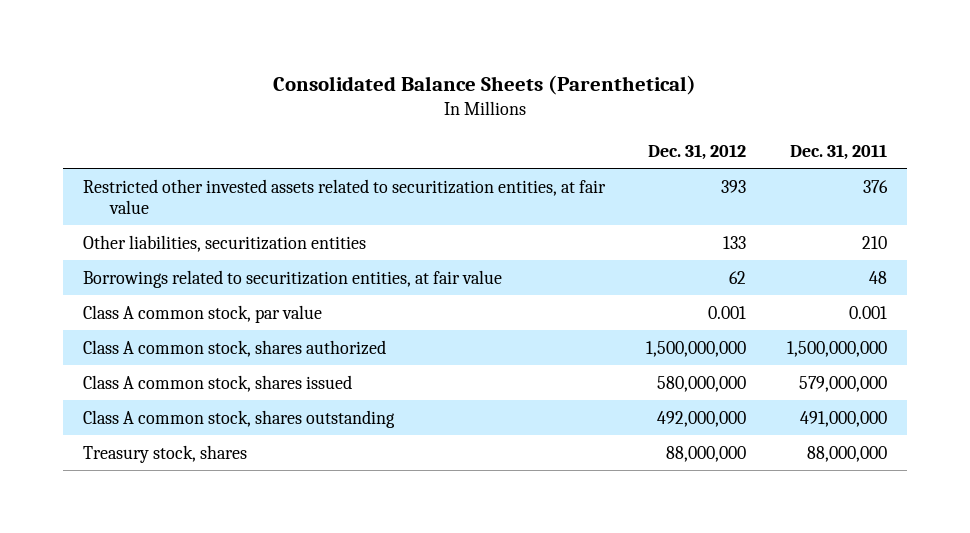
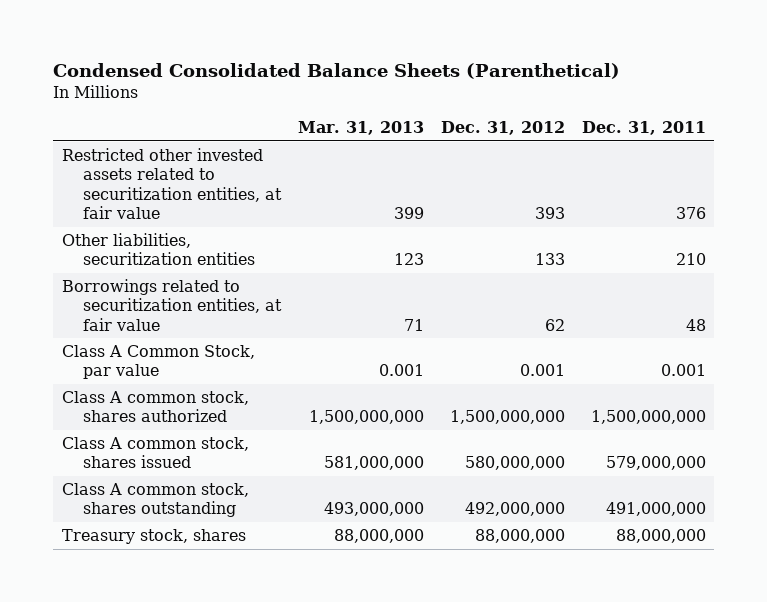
[272,74,696,95] Consolidated Balance Sheets (Parenthetical) -> [53,63,621,80] Condensed Consolidated Balance Sheets (Parenthetical)
none -> [297,120,424,135] Mar. 31, 2013
[83,304,323,323] Class A common stock, par value -> [61,345,255,380] Class A Common Stock, par value

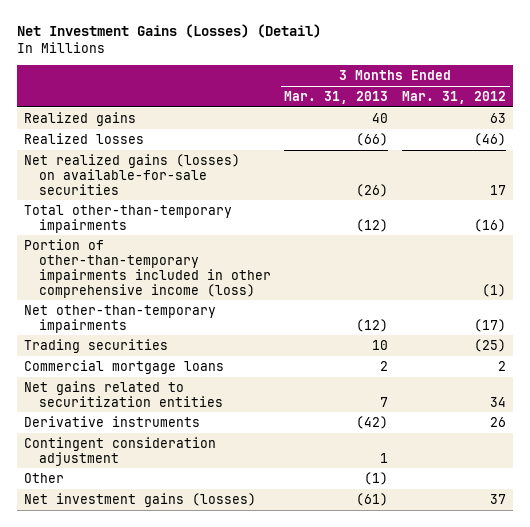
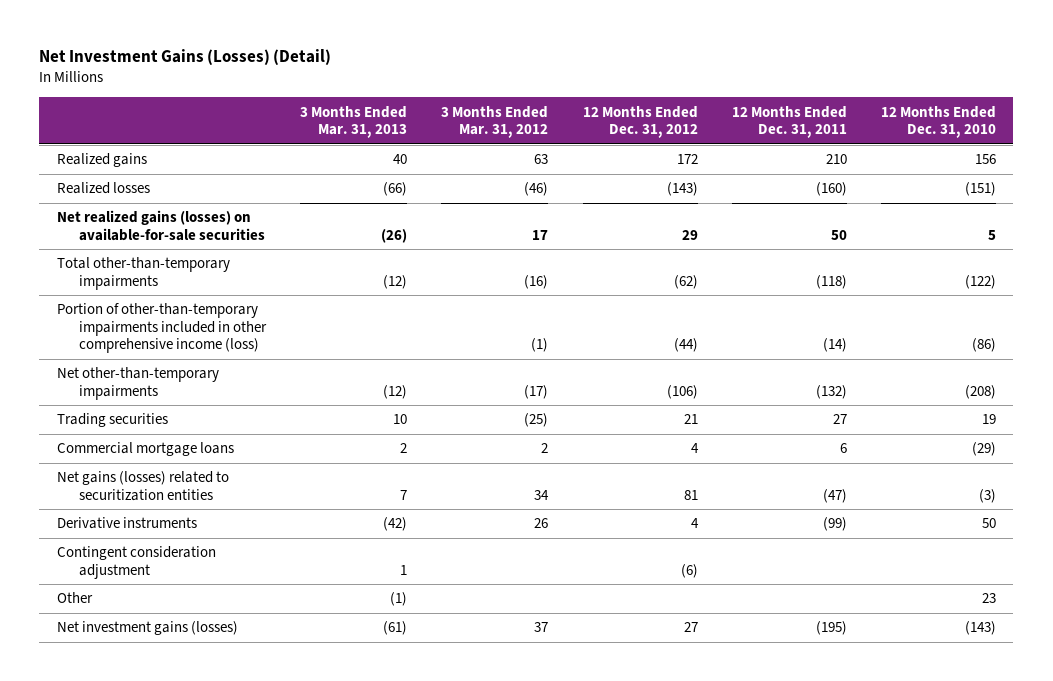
none -> [582,105,698,139] 12 Months Ended Dec. 31, 2012
none -> [731,105,847,139] 12 Months Ended Dec. 31, 2011
none -> [881,105,997,139] 12 Months Ended Dec. 31, 2010
[24,380,223,407] Net gains related to securitization entities -> [56,471,229,501] Net gains (losses) related to securitization entities

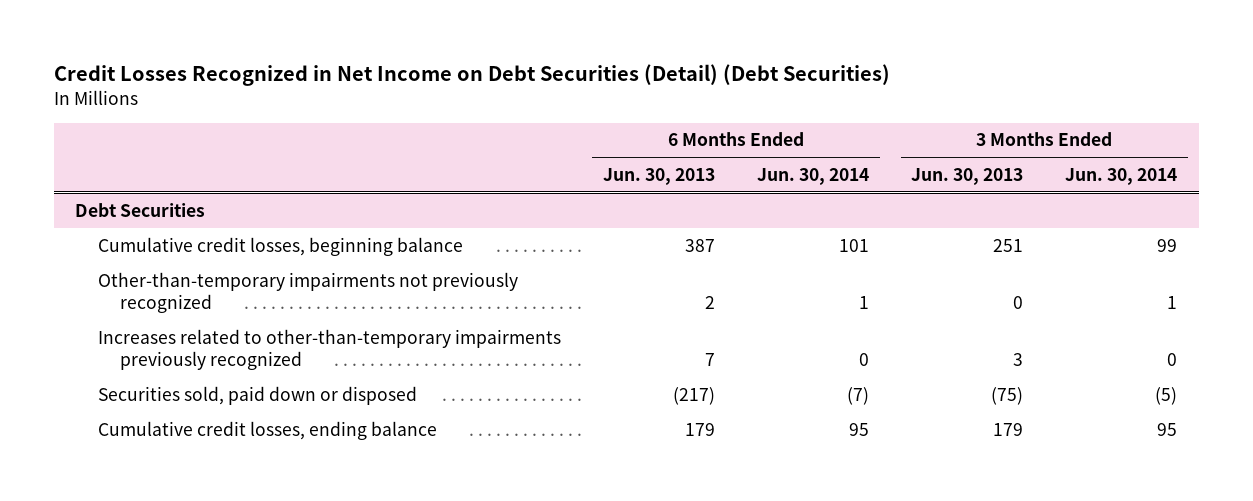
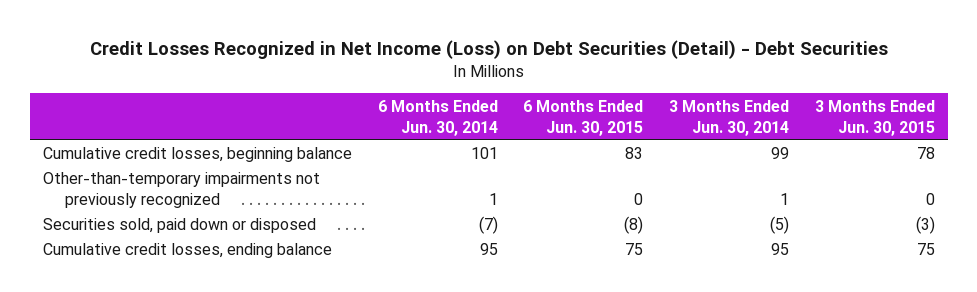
[54,64,891,87] Credit Losses Recognized in Net Income on Debt Securities (Detail) (Debt Securities) -> [89,40,888,60] Credit Losses Recognized in Net Income (Loss) on Debt Securities (Detail) - Debt Securities
[602,168,715,186] Jun. 30, 2013 -> none
[911,168,1024,186] Jun. 30, 2013 -> none
none -> [523,99,644,136] 6 Months Ended Jun. 30, 2015
none -> [814,99,935,136] 3 Months Ended Jun. 30, 2015
[75,202,206,217] Debt Securities -> none
[97,328,561,371] Increases related to other-than-temporary impairments previously recognized -> none

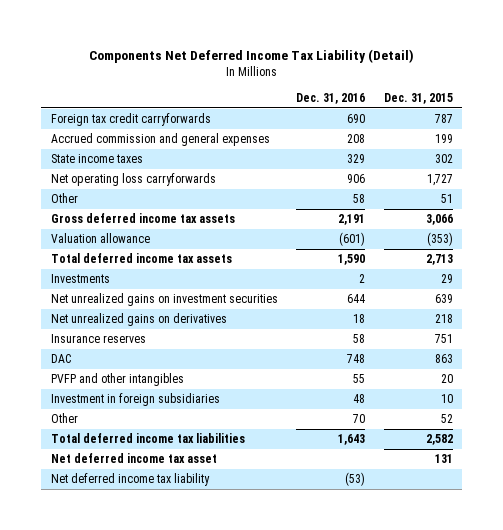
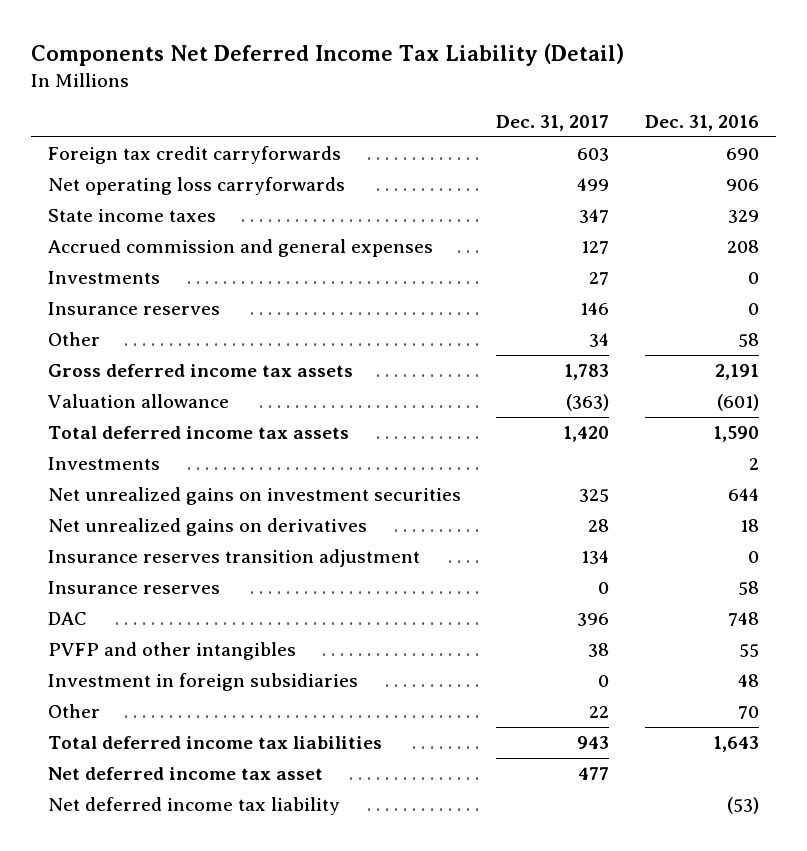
[383,92,453,104] Dec. 31, 2015 -> none
none -> [496,114,610,131] Dec. 31, 2017
[50,154,143,164] State income taxes -> [48,209,217,223] State income taxes
[50,133,270,147] Accrued commission and general expenses -> [48,239,434,258] Accrued commission and general expenses
none -> [48,271,161,285] Investments
none -> [48,302,221,316] Insurance reserves
none -> [48,549,421,568] Insurance reserves transition adjustment

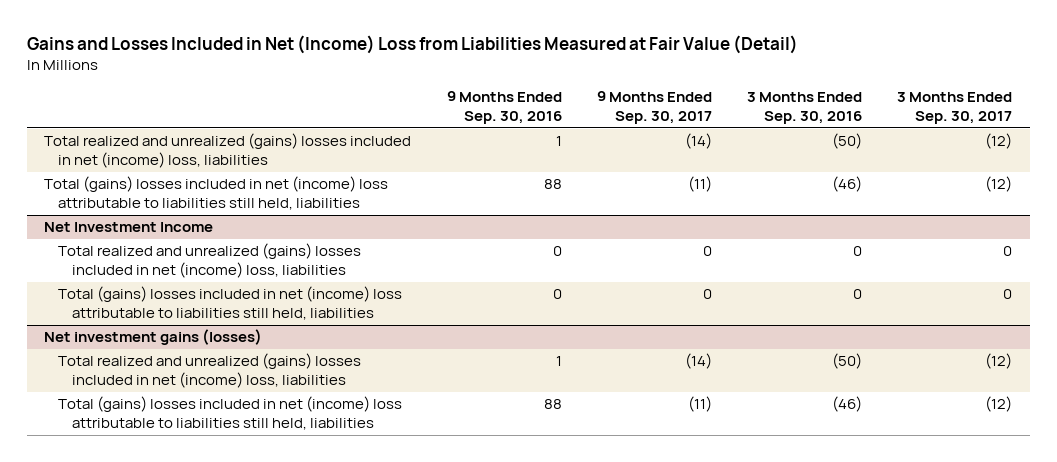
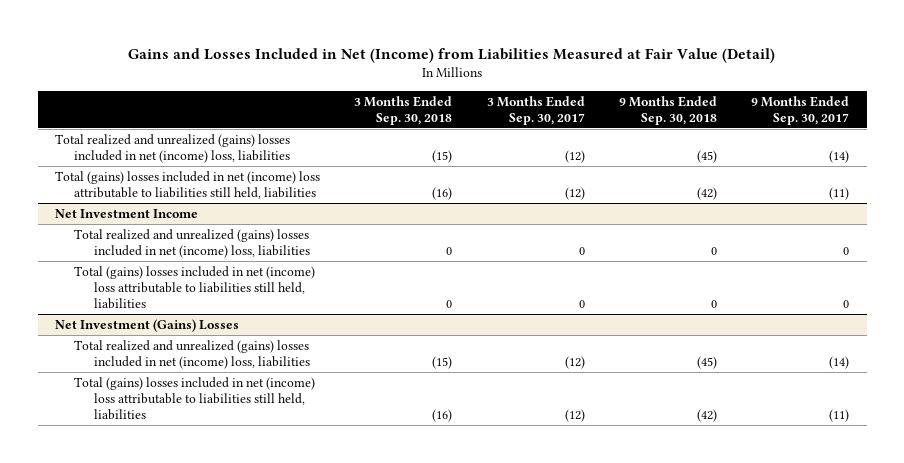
[26,34,798,54] Gains and Losses Included in Net (Income) Loss from Liabilities Measured at Fair Value (Detail) -> [128,47,776,63] Gains and Losses Included in Net (Income) from Liabilities Measured at Fair Value (Detail)
[446,91,562,125] 9 Months Ended Sep. 30, 2016 -> none
[747,92,863,125] 3 Months Ended Sep. 30, 2016 -> none
none -> [354,95,453,125] 3 Months Ended Sep. 30, 2018
none -> [618,95,717,125] 9 Months Ended Sep. 30, 2018
[44,329,263,346] Net investment gains (losses) -> [54,318,239,332] Net Investment (Gains) Losses

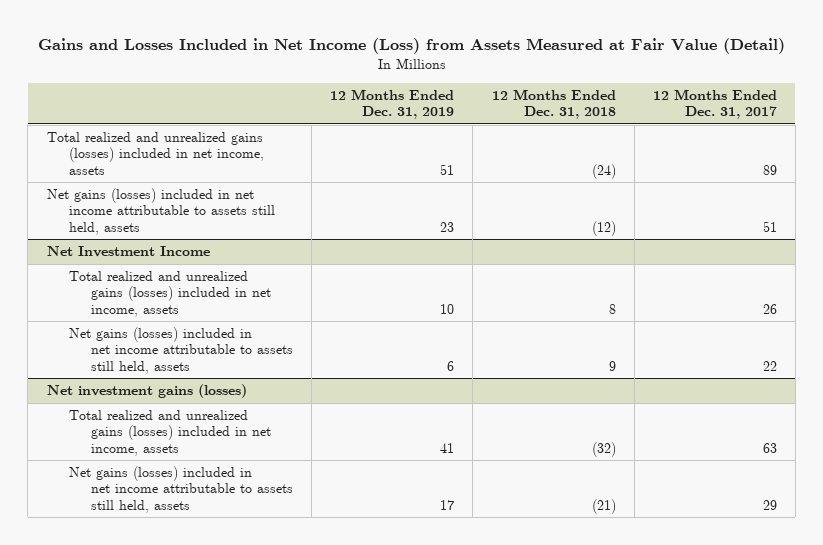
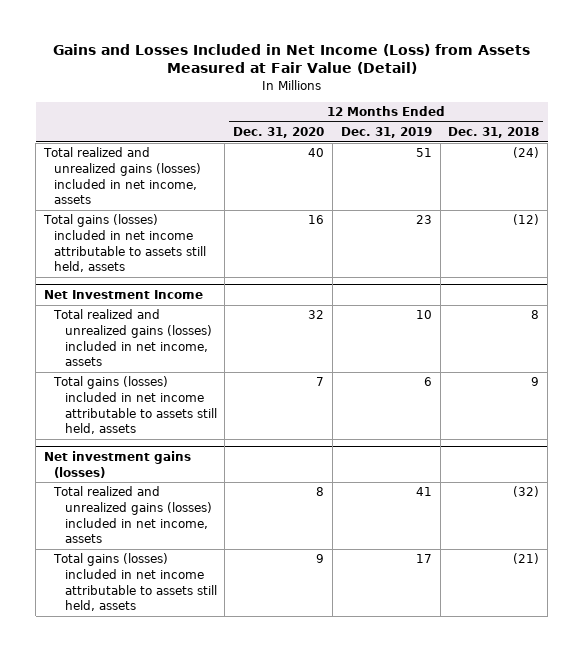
[652,89,777,120] 12 Months Ended Dec. 31, 2017 -> none
none -> [233,127,325,139] Dec. 31, 2020
[46,188,275,235] Net gains (losses) included in net income attributable to assets still held, assets -> [42,214,207,273] Total gains (losses) included in net income attributable to assets still held, assets
[68,327,293,374] Net gains (losses) included in net income attributable to assets still held, assets -> [53,376,217,435] Total gains (losses) included in net income attributable to assets still held, assets
[68,466,293,513] Net gains (losses) included in net income attributable to assets still held, assets -> [53,553,217,612] Total gains (losses) included in net income attributable to assets still held, assets

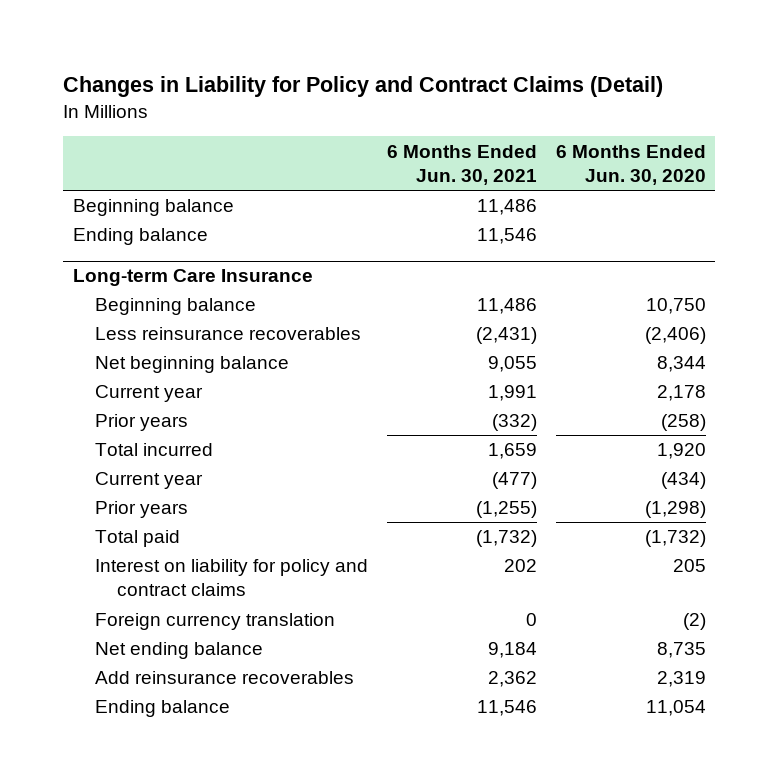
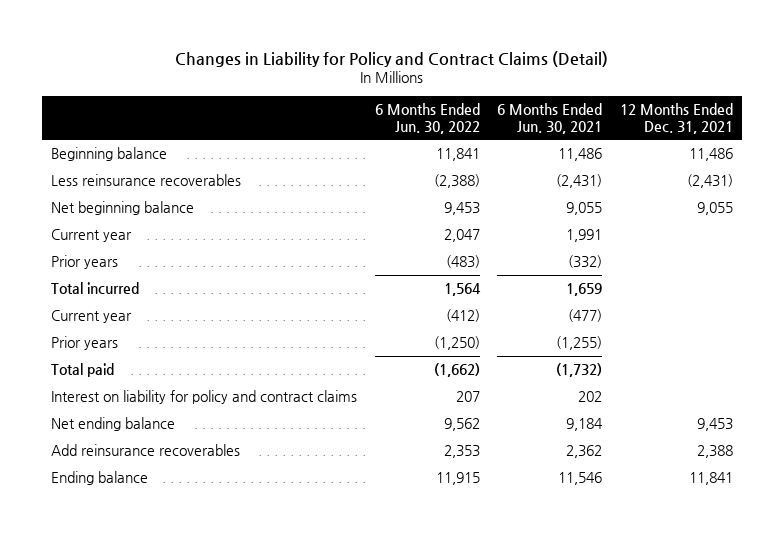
[555,144,706,185] 6 Months Ended Jun. 30, 2020 -> none
none -> [374,103,480,134] 6 Months Ended Jun. 30, 2022
none -> [619,103,733,134] 12 Months Ended Dec. 31, 2021
[72,228,208,246] Ending balance -> none
[72,269,313,287] Long-term Care Insurance -> none
[94,298,256,316] Beginning balance -> none
[94,613,335,631] Foreign currency translation -> none

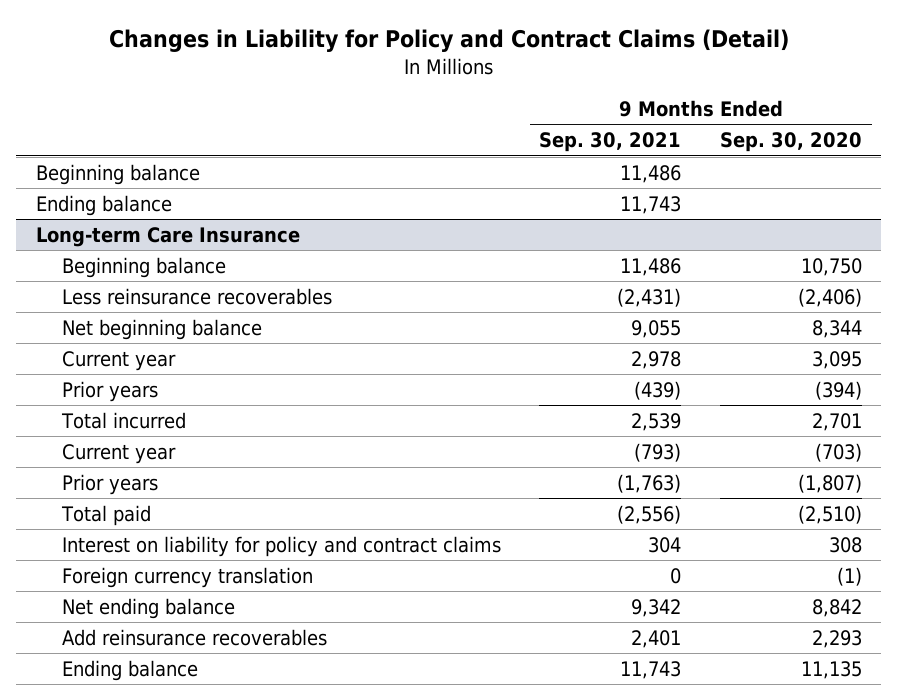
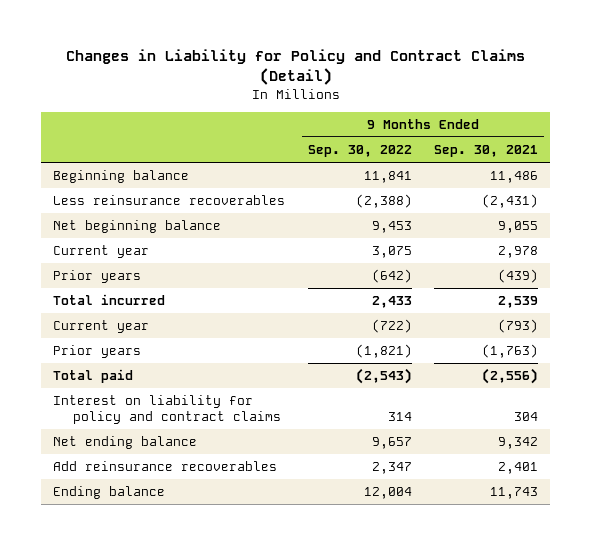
[719,132,862,153] Sep. 30, 2020 -> none
none -> [307,144,412,157] Sep. 30, 2022
[35,194,172,216] Ending balance -> none
[35,226,300,247] Long-term Care Insurance -> none
[61,256,226,278] Beginning balance -> none
[61,566,313,588] Foreign currency translation -> none

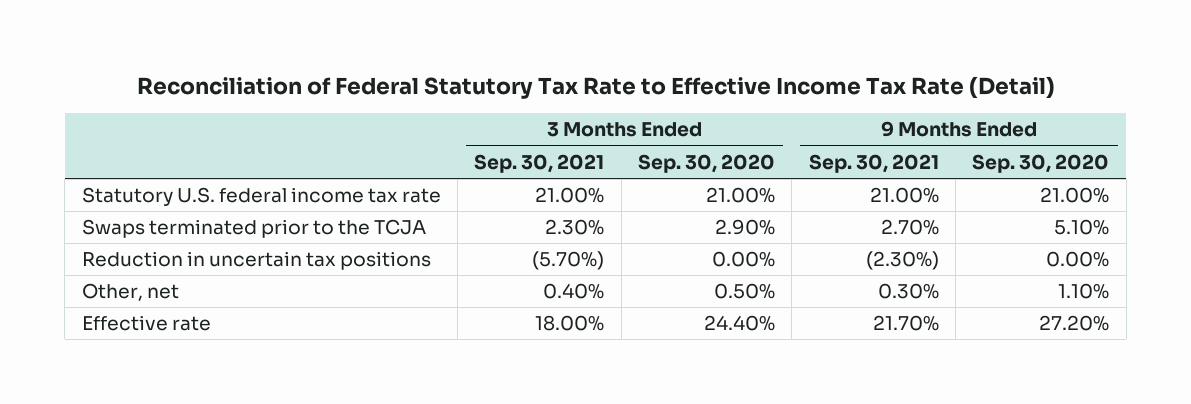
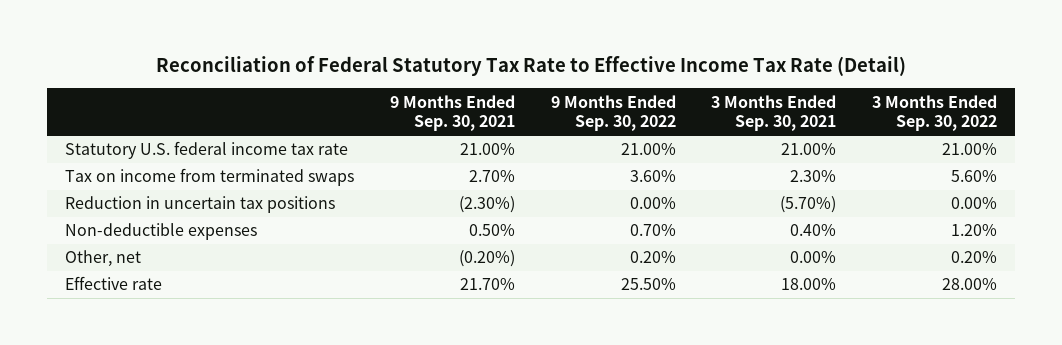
[638,153,776,173] Sep. 30, 2020 -> none
[972,153,1110,173] Sep. 30, 2020 -> none
none -> [550,94,676,132] 9 Months Ended Sep. 30, 2022
none -> [872,94,998,132] 3 Months Ended Sep. 30, 2022
[81,219,426,239] Swaps terminated prior to the TCJA -> [65,168,355,187] Tax on income from terminated swaps
none -> [65,223,258,241] Non-deductible expenses
[543,283,605,300] 0.40% -> [790,251,837,264] 0.00%
[877,283,939,300] 0.30% -> [459,250,516,268] (0.20%)

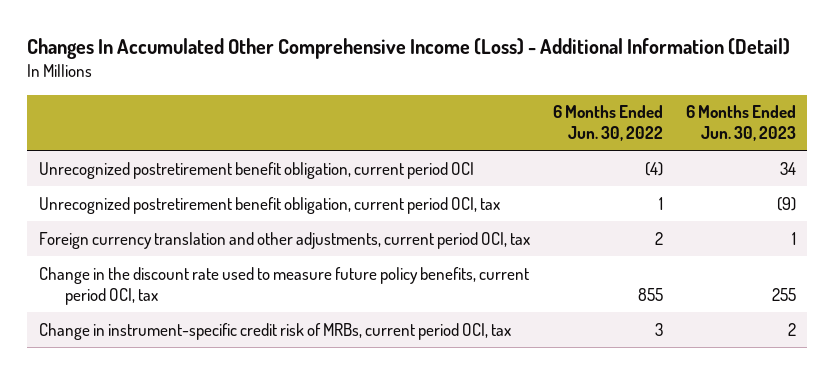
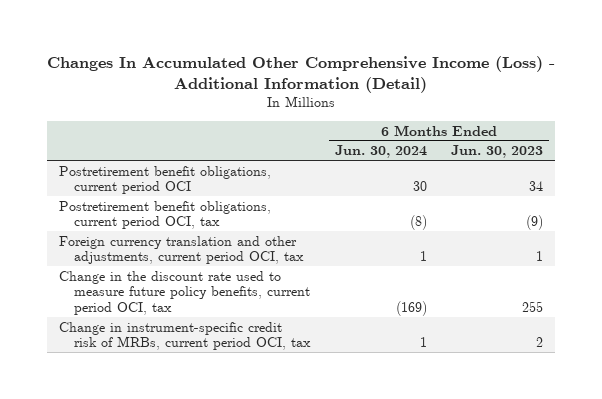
[552,105,663,142] 6 Months Ended Jun. 30, 2022 -> none
none -> [334,145,427,159] Jun. 30, 2024
[38,161,474,179] Unrecognized postretirement benefit obligation, current period OCI -> [58,165,271,195] Postretirement benefit obligations, current period OCI
[38,196,500,214] Unrecognized postretirement benefit obligation, current period OCI, tax -> [58,200,271,230] Postretirement benefit obligations, current period OCI, tax

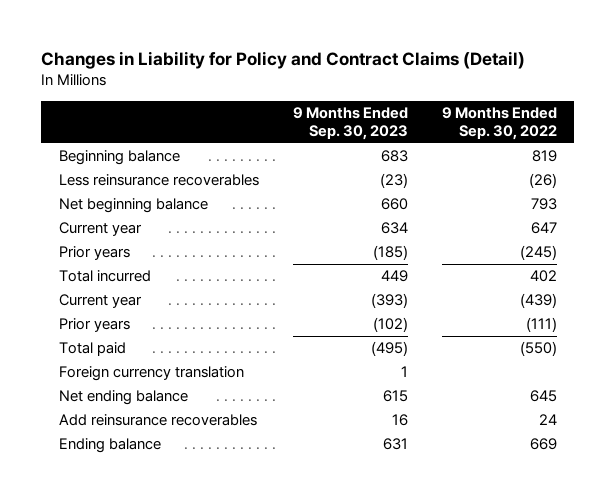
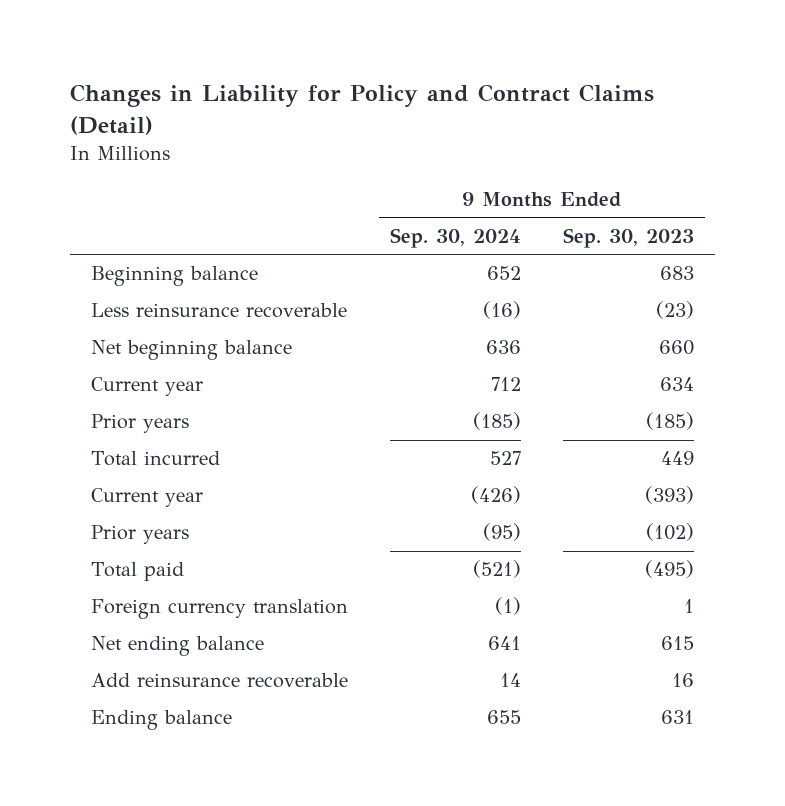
[442,107,558,141] 9 Months Ended Sep. 30, 2022 -> none
none -> [389,227,521,248] Sep. 30, 2024
[58,174,259,187] Less reinsurance recoverables -> [90,303,347,319] Less reinsurance recoverable
[58,414,257,427] Add reinsurance recoverables -> [90,673,348,689] Add reinsurance recoverable

